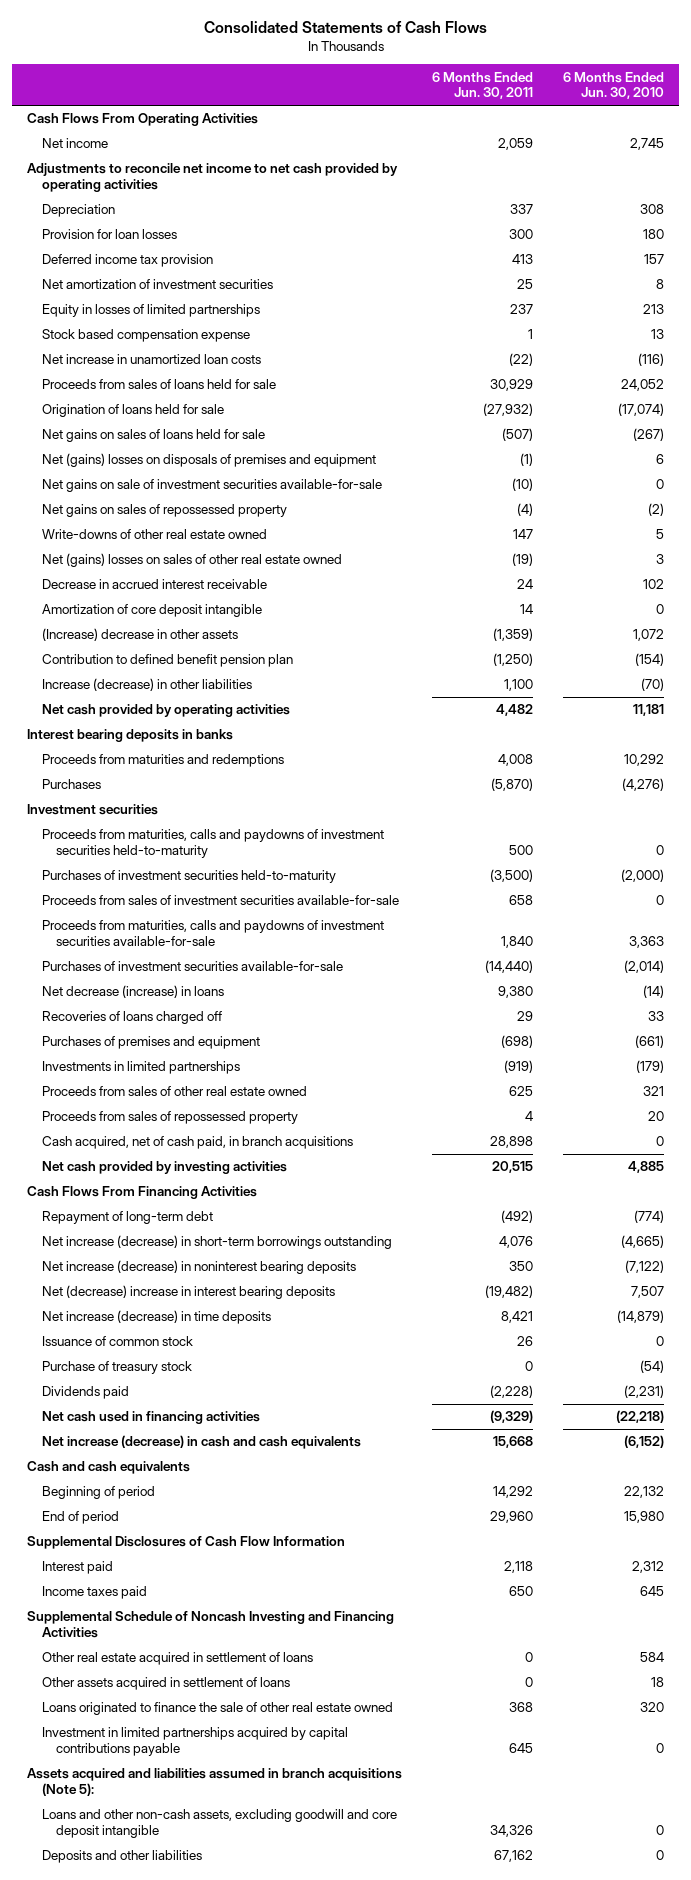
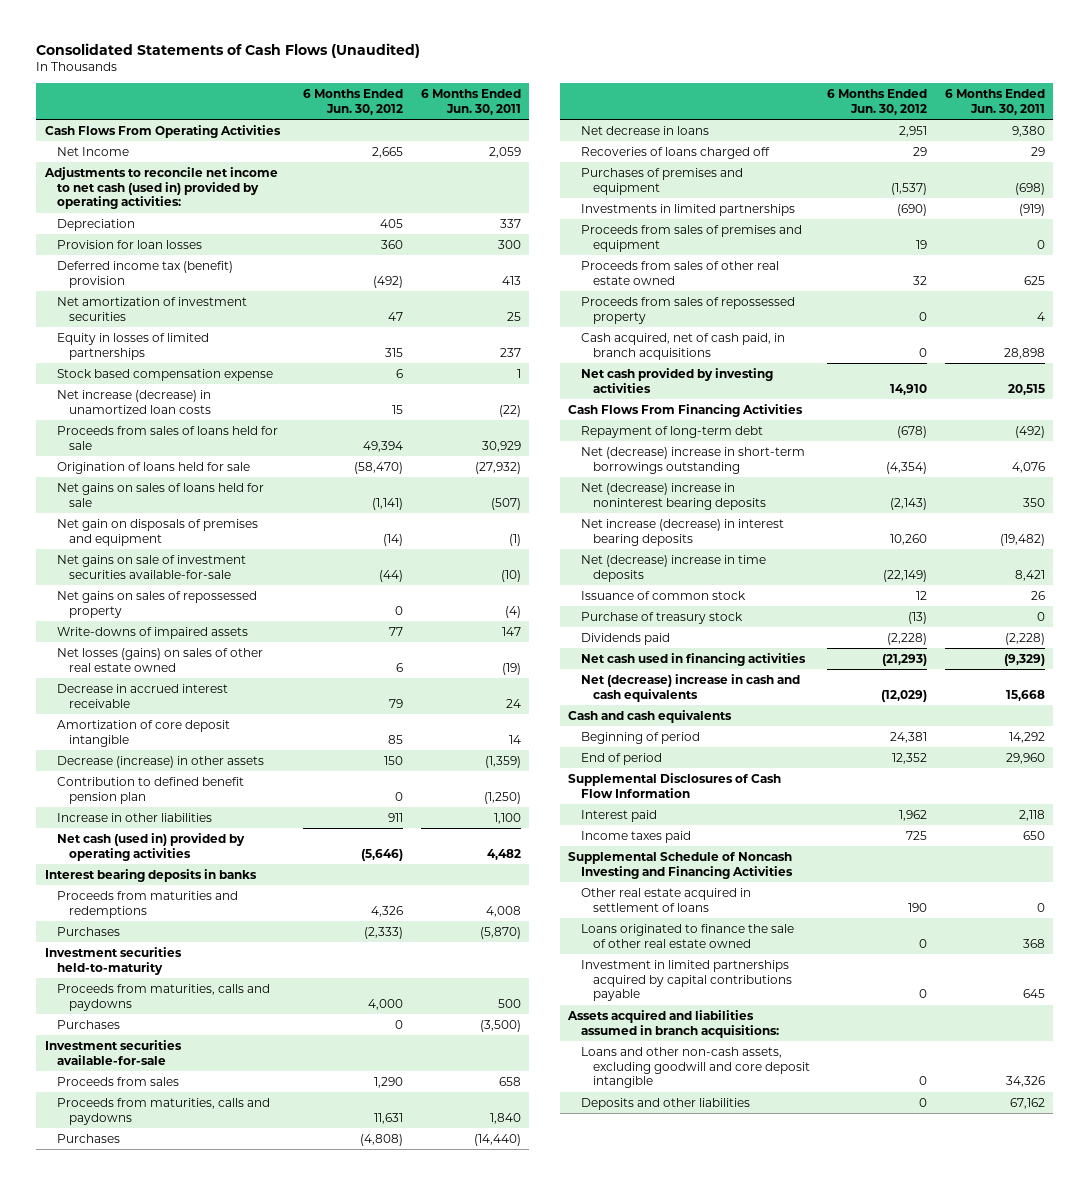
[203,20,487,33] Consolidated Statements of Cash Flows -> [35,42,420,58] Consolidated Statements of Cash Flows (Unaudited)
[563,71,665,100] 6 Months Ended Jun. 30, 2010 -> none
none -> [303,88,404,115] 6 Months Ended Jun. 30, 2012
[41,138,108,149] Net income -> [56,146,129,156] Net Income
[27,163,399,193] Adjustments to reconcile net income to net cash provided by operating activities -> [43,166,278,210] Adjustments to reconcile net income to net cash (used in) provided by operating activities:
[41,254,213,268] Deferred income tax provision -> [56,260,233,288] Deferred income tax (benefit) provision
[41,354,261,365] Net increase in unamortized loan costs -> [56,389,211,414] Net increase (decrease) in unamortized loan costs
[41,453,376,468] Net (gains) losses on disposals of premises and equipment -> [56,518,258,546] Net gain on disposals of premises and equipment
[41,529,267,540] Write-downs of other real estate owned -> [56,626,248,639] Write-downs of impaired assets
[41,553,342,568] Net (gains) losses on sales of other real estate owned -> [56,647,263,672] Net losses (gains) on sales of other real estate owned
[41,628,238,642] (Increase) decrease in other assets -> [56,755,264,768] Decrease (increase) in other assets
[41,678,252,692] Increase (decrease) in other liabilities -> [56,812,212,822] Increase in other liabilities
[41,704,290,718] Net cash provided by operating activities -> [56,832,245,861] Net cash (used in) provided by operating activities
[27,804,159,816] Investment securities -> none
none -> [44,946,182,975] Investment securities held-to-maturity
[41,829,384,859] Proceeds from maturities, calls and paydowns of investment securities held-to-maturity -> [56,983,270,1011] Proceeds from maturities, calls and paydowns
[41,870,336,884] Purchases of investment securities held-to-maturity -> [56,1019,120,1029] Purchases
none -> [44,1039,182,1065] Investment securities available-for-sale
[41,895,399,906] Proceeds from sales of investment securities available-for-sale -> [56,1076,179,1086] Proceeds from sales
[41,920,384,947] Proceeds from maturities, calls and paydowns of investment securities available-for-sale -> [56,1097,270,1125] Proceeds from maturities, calls and paydowns
[41,961,343,972] Purchases of investment securities available-for-sale -> [56,1133,120,1143] Purchases
[41,985,224,999] Net decrease (increase) in loans -> [580,125,709,135] Net decrease in loans
none -> [580,224,802,252] Proceeds from sales of premises and equipment
[41,1235,392,1250] Net increase (decrease) in short-term borrowings outstanding -> [580,446,805,474] Net (decrease) increase in short-term borrowings outstanding
[41,1260,356,1275] Net increase (decrease) in noninterest bearing deposits -> [580,482,766,510] Net (decrease) increase in noninterest bearing deposits
[41,1285,335,1300] Net (decrease) increase in interest bearing deposits -> [580,518,784,546] Net increase (decrease) in interest bearing deposits
[41,1310,271,1325] Net increase (decrease) in time deposits -> [580,554,766,582] Net (decrease) increase in time deposits
[41,1435,361,1450] Net increase (decrease) in cash and cash equivalents -> [580,673,800,702] Net (decrease) increase in cash and cash equivalents
[41,1677,290,1691] Other assets acquired in settlement of loans -> none
[27,1768,403,1797] Assets acquired and liabilities assumed in branch acquisitions (Note 5): -> [567,1009,779,1038] Assets acquired and liabilities assumed in branch acquisitions:

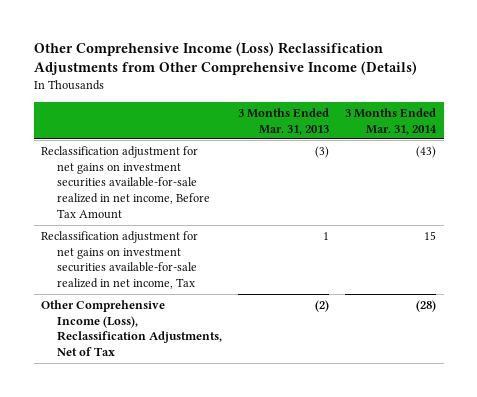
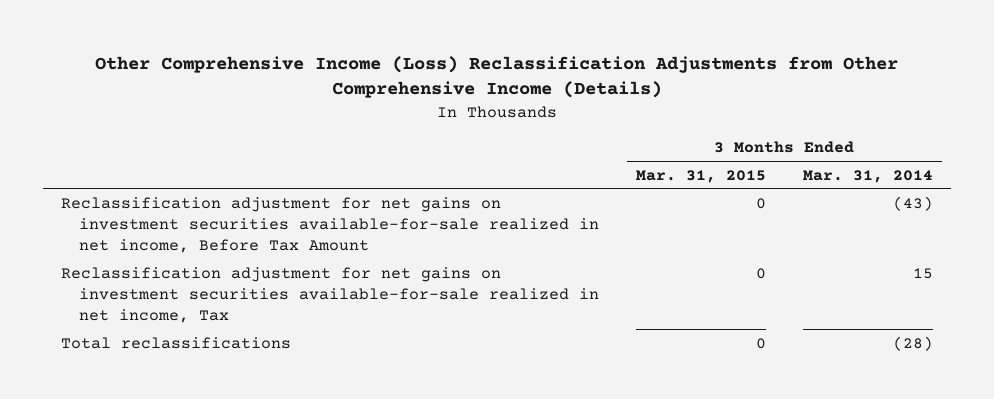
[238,107,330,135] 3 Months Ended Mar. 31, 2013 -> none
none -> [636,169,767,183] Mar. 31, 2015
[41,299,223,357] Other Comprehensive Income (Loss), Reclassification Adjustments, Net of Tax -> [60,336,291,349] Total reclassifications

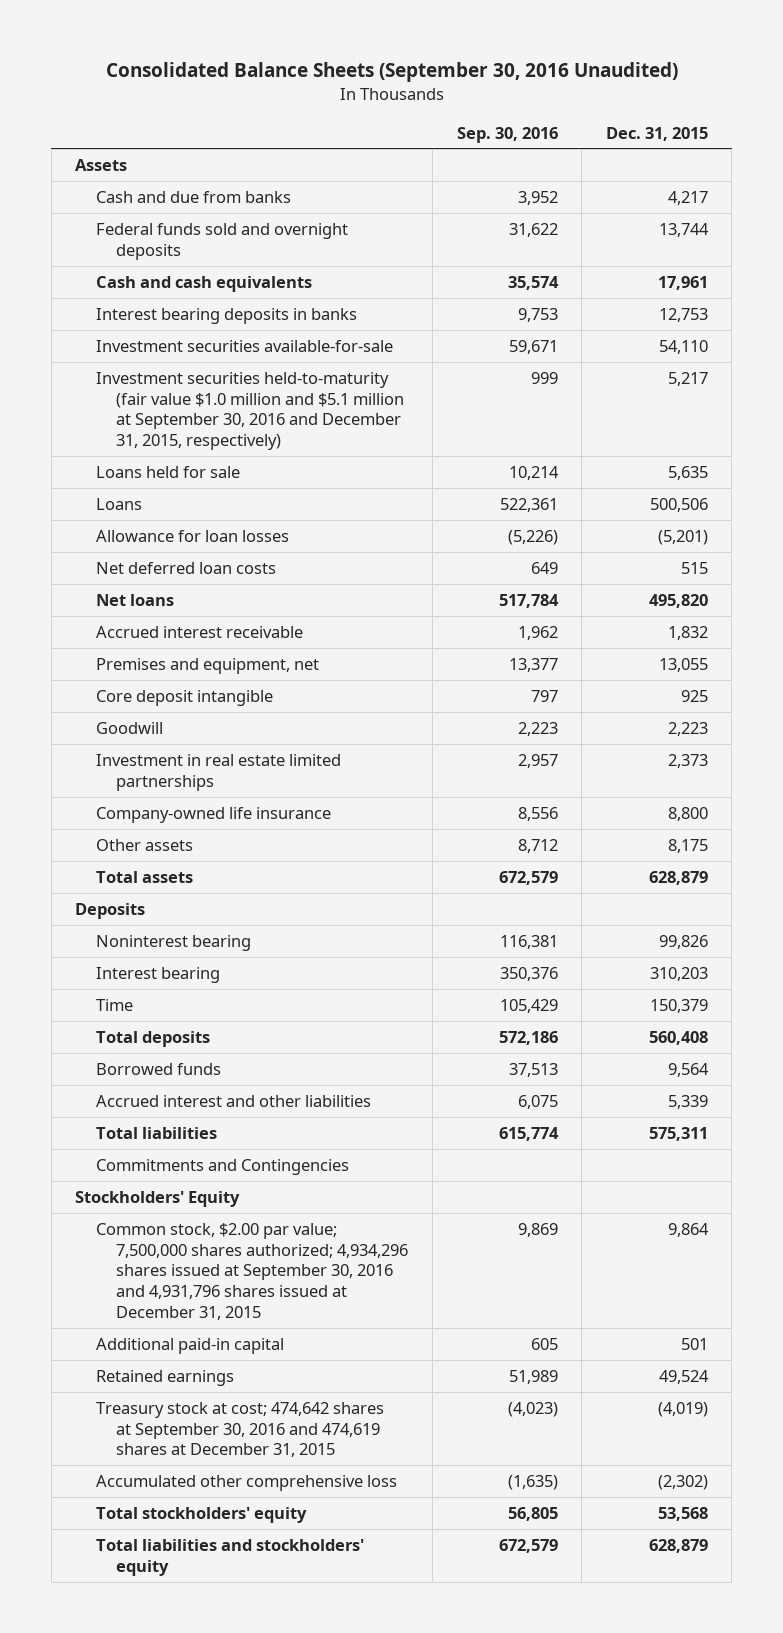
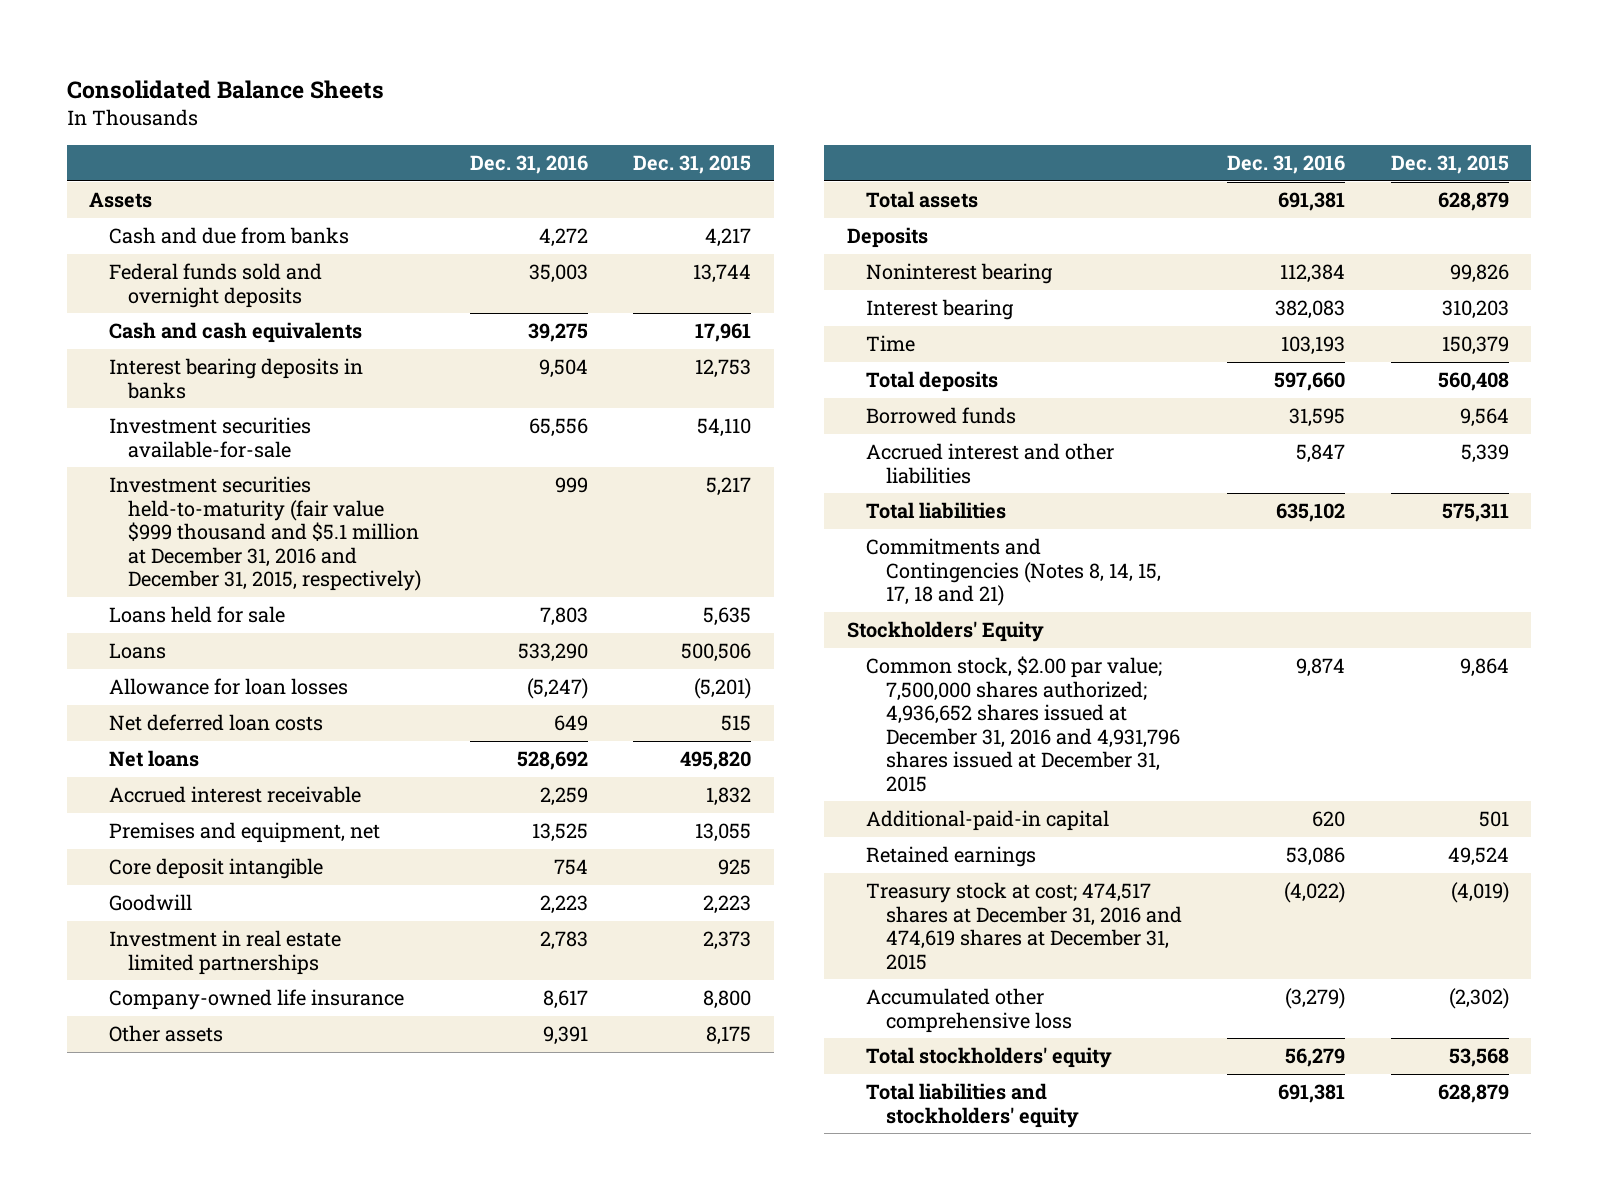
[105,62,678,83] Consolidated Balance Sheets (September 30, 2016 Unaudited) -> [66,79,384,99] Consolidated Balance Sheets
[456,126,558,143] Sep. 30, 2016 -> none
none -> [469,155,588,175] Dec. 31, 2016
[95,371,405,451] Investment securities held-to-maturity (fair value $1.0 million and $5.1 million at September 30, 2016 and December 31, 2015, respectively) -> [108,476,422,592] Investment securities held-to-maturity (fair value $999 thousand and $5.1 million at December 31, 2016 and December 31, 2015, respectively)
[95,1158,349,1175] Commitments and Contingencies -> [866,538,1161,607] Commitments and Contingencies (Notes 8, 14, 15, 17, 18 and 21)
[95,1222,409,1320] Common stock, $2.00 par value; 7,500,000 shares authorized; 4,934,296 shares issued at September 30, 2016 and 4,931,796 shares issued at December 31, 2015 -> [866,656,1180,792] Common stock, $2.00 par value; 7,500,000 shares authorized; 4,936,652 shares issued at December 31, 2016 and 4,931,796 shares issued at December 31, 2015
[95,1337,284,1354] Additional paid-in capital -> [866,810,1110,832] Additional-paid-in capital
[95,1401,384,1458] Treasury stock at cost; 474,642 shares at September 30, 2016 and 474,619 shares at December 31, 2015 -> [866,882,1182,970] Treasury stock at cost; 474,517 shares at December 31, 2016 and 474,619 shares at December 31, 2015

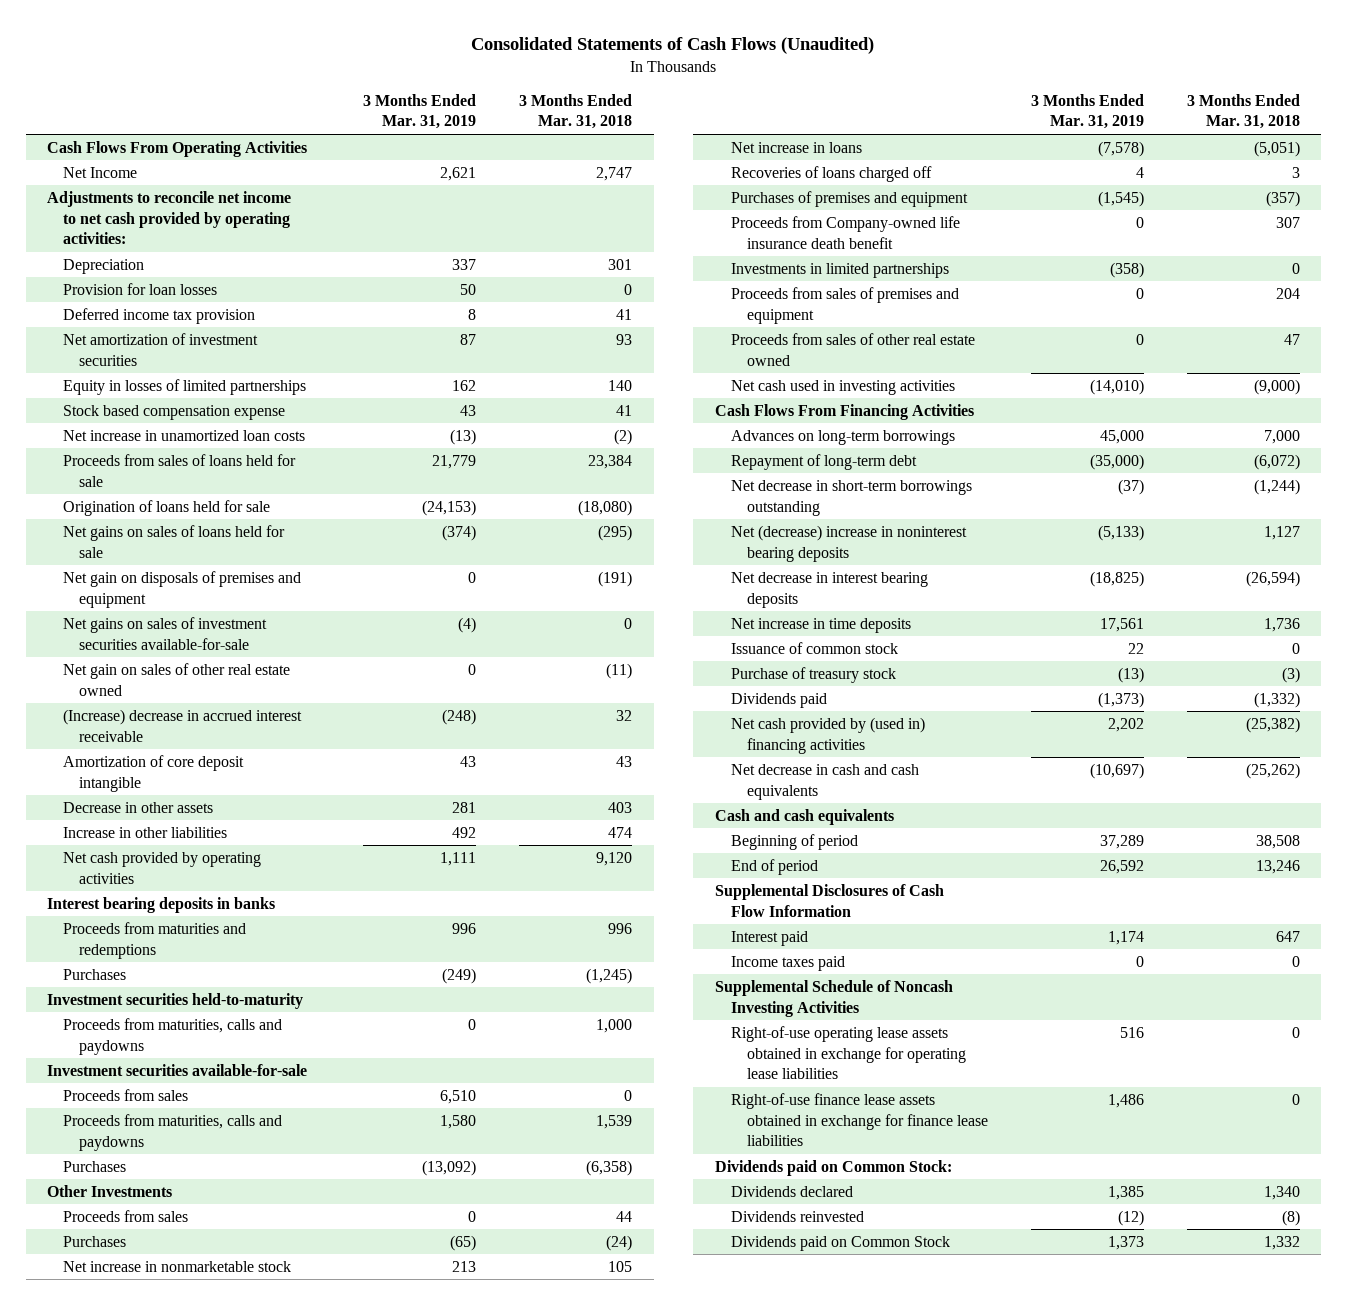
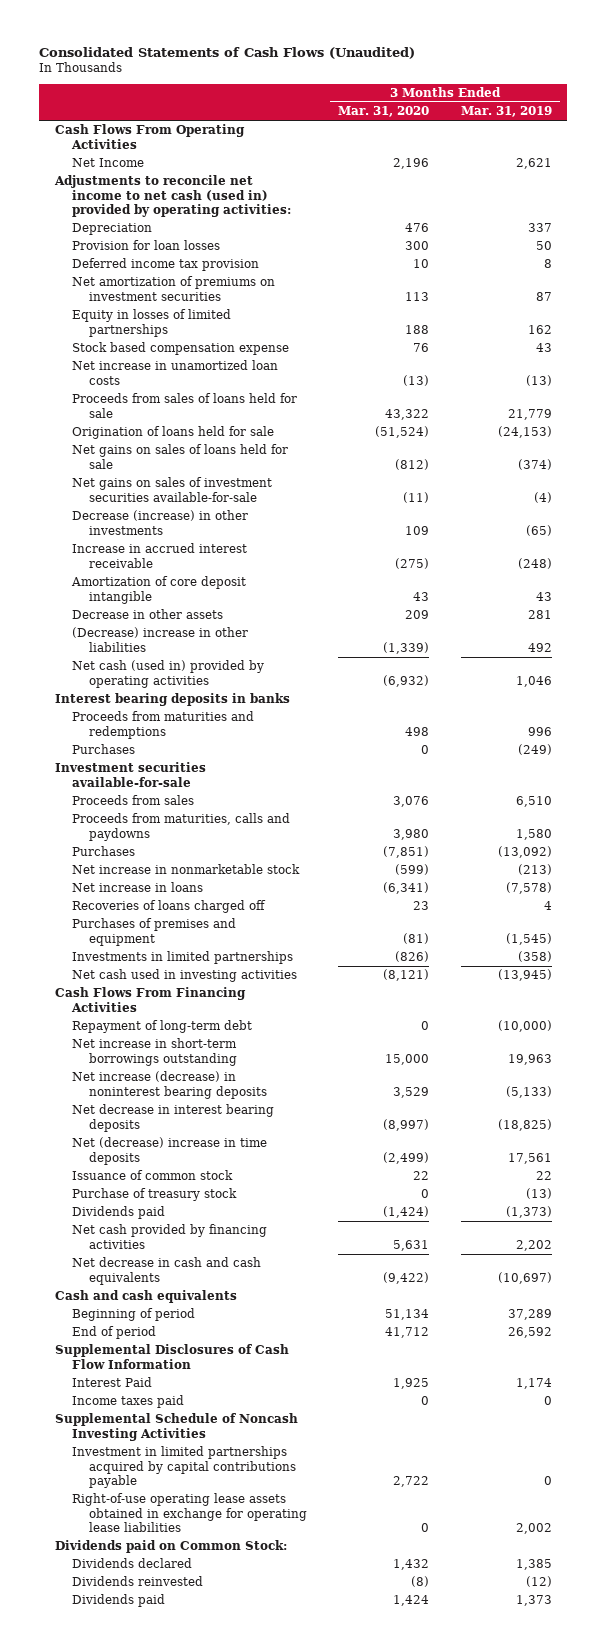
[519,93,633,130] 3 Months Ended Mar. 31, 2018 -> none
none -> [338,106,430,118] Mar. 31, 2020
[47,190,292,245] Adjustments to reconcile net income to net cash provided by operating activities: -> [53,175,291,218] Adjustments to reconcile net income to net cash (used in) provided by operating activities:
[63,332,259,366] Net amortization of investment securities -> [71,276,275,301] Net amortization of premiums on investment securities
[63,570,302,608] Net gain on disposals of premises and equipment -> none
[63,662,291,696] Net gain on sales of other real estate owned -> none
none -> [71,510,248,535] Decrease (increase) in other investments
[63,708,303,742] (Increase) decrease in accrued interest receivable -> [71,543,247,568] Increase in accrued interest receivable
[63,826,228,838] Increase in other liabilities -> [71,627,248,652] (Decrease) increase in other liabilities
[63,851,262,884] Net cash provided by operating activities -> [71,660,264,688] Net cash (used in) provided by operating activities
[440,851,477,866] 1,111 -> [515,675,552,687] 1,046
[47,992,304,1009] Investment securities held-to-maturity -> none
[63,1017,283,1055] Proceeds from maturities, calls and paydowns -> none
[47,1184,173,1197] Other Investments -> none
[63,1209,189,1222] Proceeds from sales -> none
[63,1235,127,1247] Purchases -> none
[452,1260,477,1272] 213 -> [517,864,552,876] (213)
[730,215,960,249] Proceeds from Company-owned life insurance death benefit -> none
[730,286,959,324] Proceeds from sales of premises and equipment -> none
[730,332,975,366] Proceeds from sales of other real estate owned -> none
[1089,378,1144,395] (14,010) -> [497,969,552,982] (13,945)
[730,429,955,445] Advances on long-term borrowings -> none
[1089,453,1144,470] (35,000) -> [497,1020,552,1033] (10,000)
[730,479,972,516] Net decrease in short-term borrowings outstanding -> [71,1038,237,1066] Net increase in short-term borrowings outstanding
[1117,478,1144,495] (37) -> [507,1053,552,1065] 19,963
[730,524,967,562] Net (decrease) increase in noninterest bearing deposits -> [71,1071,267,1099] Net increase (decrease) in noninterest bearing deposits
[730,617,911,633] Net increase in time deposits -> [71,1137,267,1165] Net (decrease) increase in time deposits
[730,716,925,754] Net cash provided by (used in) financing activities -> [71,1224,267,1249] Net cash provided by financing activities
[730,930,808,946] Interest paid -> [71,1377,152,1388] Interest Paid
[730,1092,989,1147] Right-of-use finance lease assets obtained in exchange for finance lease liabilities -> none
none -> [71,1446,296,1489] Investment in limited partnerships acquired by capital contributions payable
[1119,1026,1144,1038] 516 -> [515,1523,552,1535] 2,002
[730,1235,950,1251] Dividends paid on Common Stock -> [71,1594,165,1608] Dividends paid

